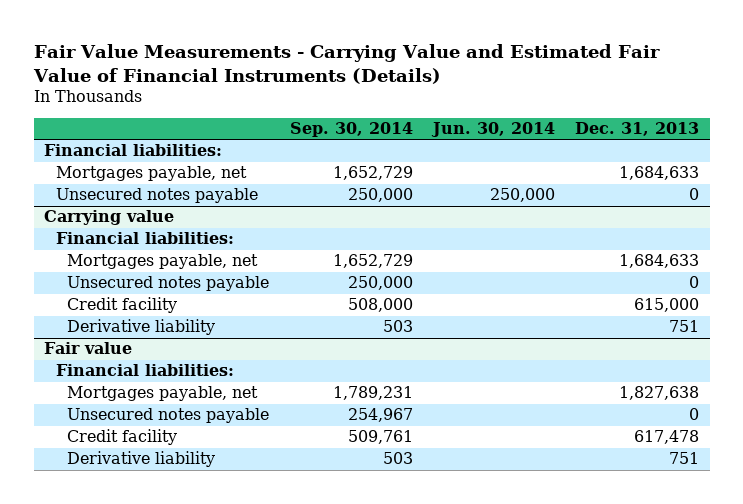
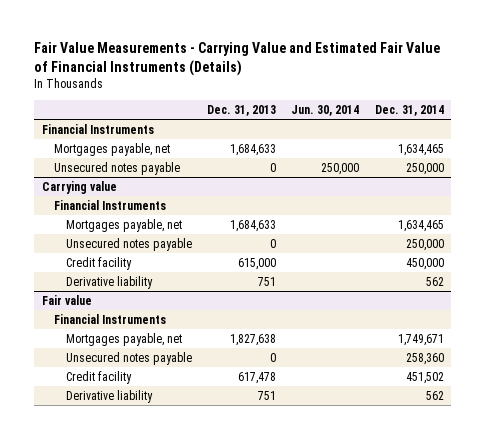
[289,122,413,138] Sep. 30, 2014 -> none
none -> [374,105,444,117] Dec. 31, 2014
[44,144,223,157] Financial liabilities: -> [41,123,154,134] Financial Instruments
[55,232,234,245] Financial liabilities: -> [53,199,166,210] Financial Instruments
[55,364,234,377] Financial liabilities: -> [53,313,166,324] Financial Instruments

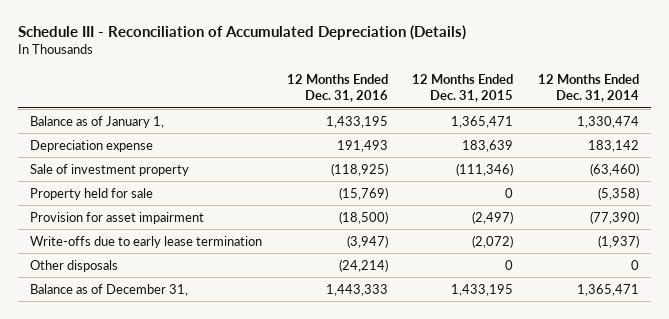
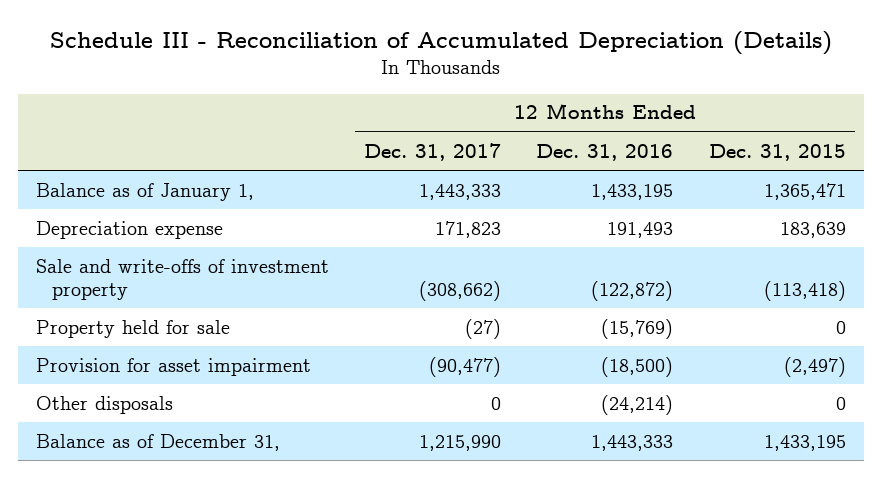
[537,73,639,102] 12 Months Ended Dec. 31, 2014 -> none
none -> [363,142,501,161] Dec. 31, 2017
[30,163,190,176] Sale of investment property -> [35,258,329,300] Sale and write-offs of investment property
[330,162,388,176] (118,925) -> [591,280,674,301] (122,872)
[456,162,514,176] (111,346) -> [763,280,846,301] (113,418)
[30,235,263,248] Write-offs due to early lease termination -> none

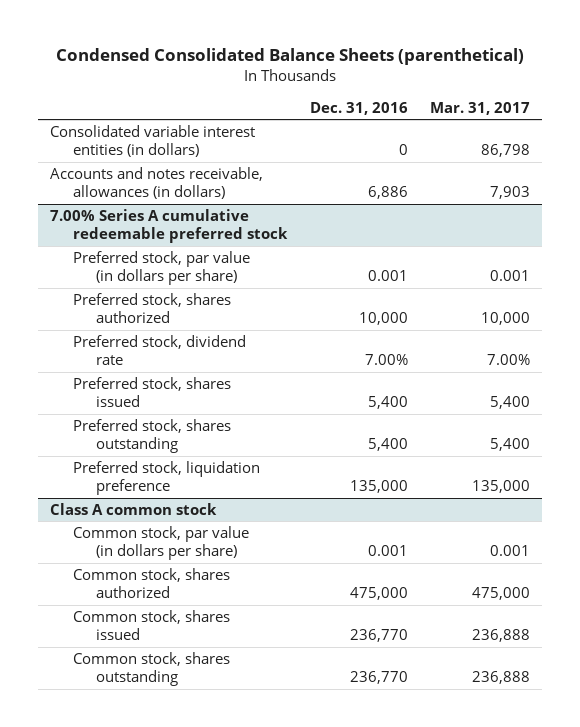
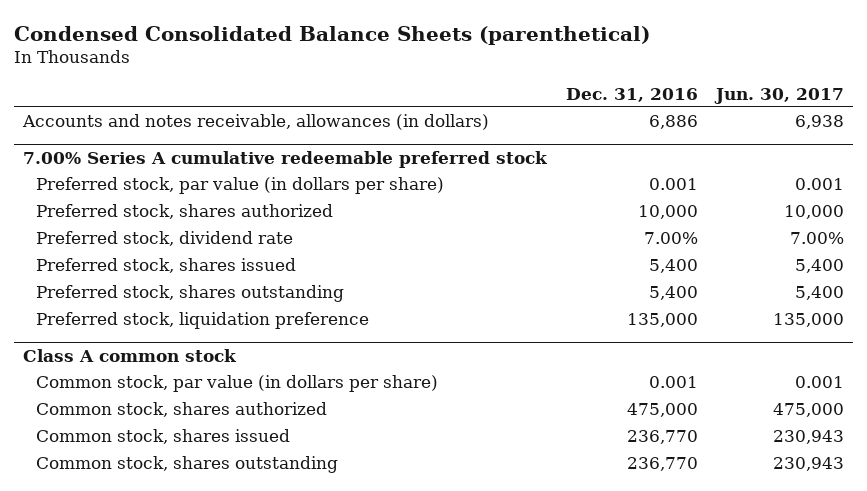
[430,101,531,115] Mar. 31, 2017 -> none
none -> [713,87,844,104] Jun. 30, 2017
[49,124,255,158] Consolidated variable interest entities (in dollars) -> none

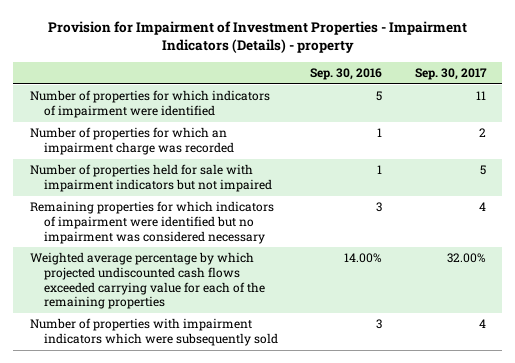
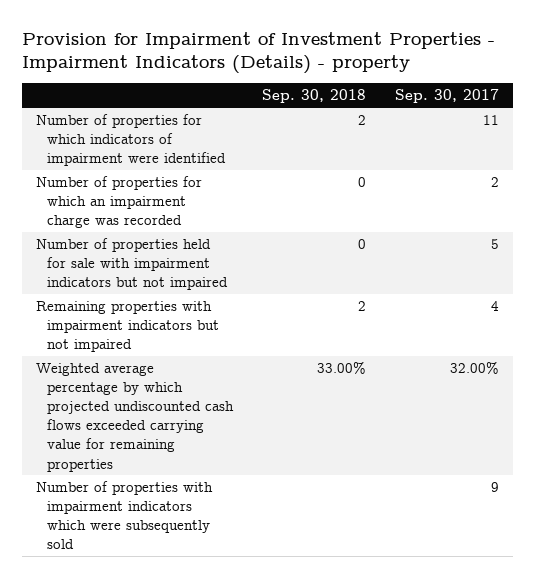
[310,68,383,81] Sep. 30, 2016 -> none
none -> [261,89,366,104] Sep. 30, 2018
[29,201,274,244] Remaining properties for which indicators of impairment were identified but no impairment was considered necessary -> [36,301,220,353] Remaining properties with impairment indicators but not impaired
[29,252,265,310] Weighted average percentage by which projected undiscounted cash flows exceeded carrying value for each of the remaining properties -> [36,363,235,472] Weighted average percentage by which projected undiscounted cash flows exceeded carrying value for remaining properties
[478,319,486,329] 4 -> [490,482,499,493] 9

